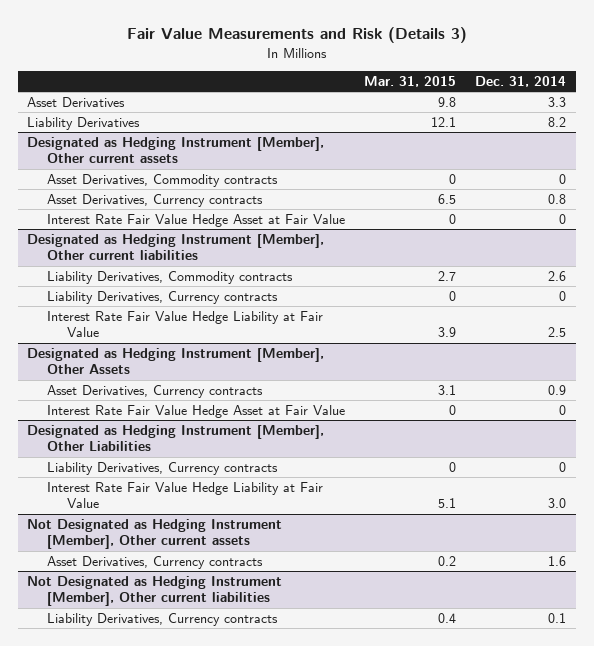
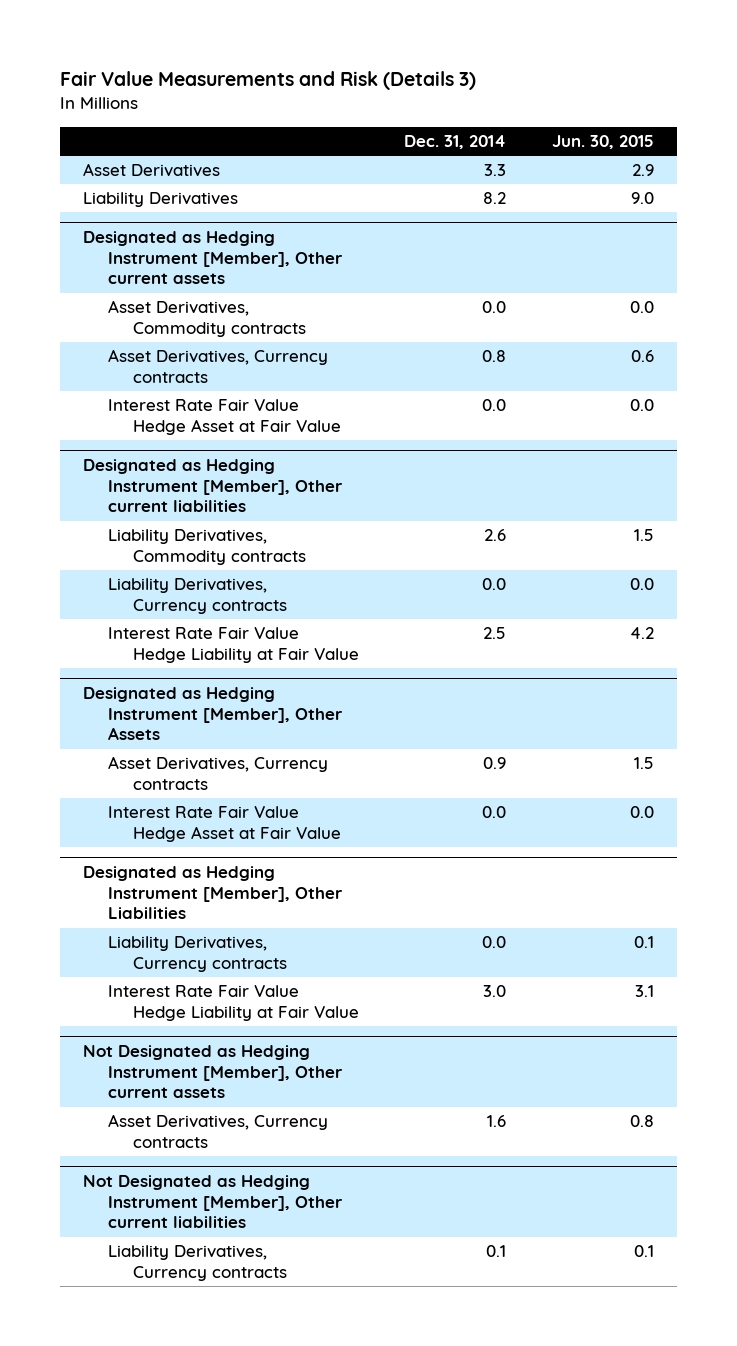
[364,76,457,88] Mar. 31, 2015 -> none
none -> [552,134,655,149] Jun. 30, 2015
[559,173,567,184] 0 -> [482,301,507,314] 0.0
[559,213,567,224] 0 -> [482,399,507,412] 0.0
[559,290,567,301] 0 -> [482,578,507,591] 0.0
[559,404,567,415] 0 -> [482,806,507,819] 0.0
[559,461,567,472] 0 -> [482,936,507,949] 0.0

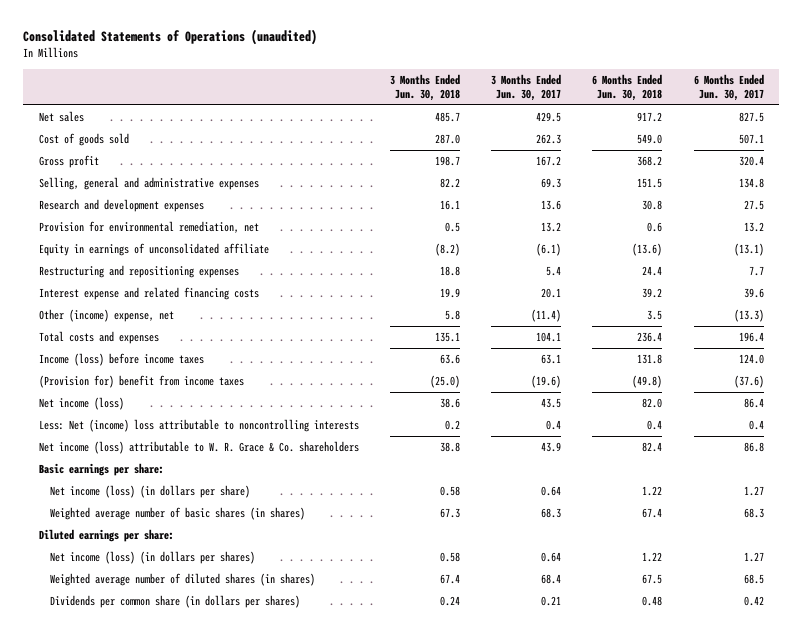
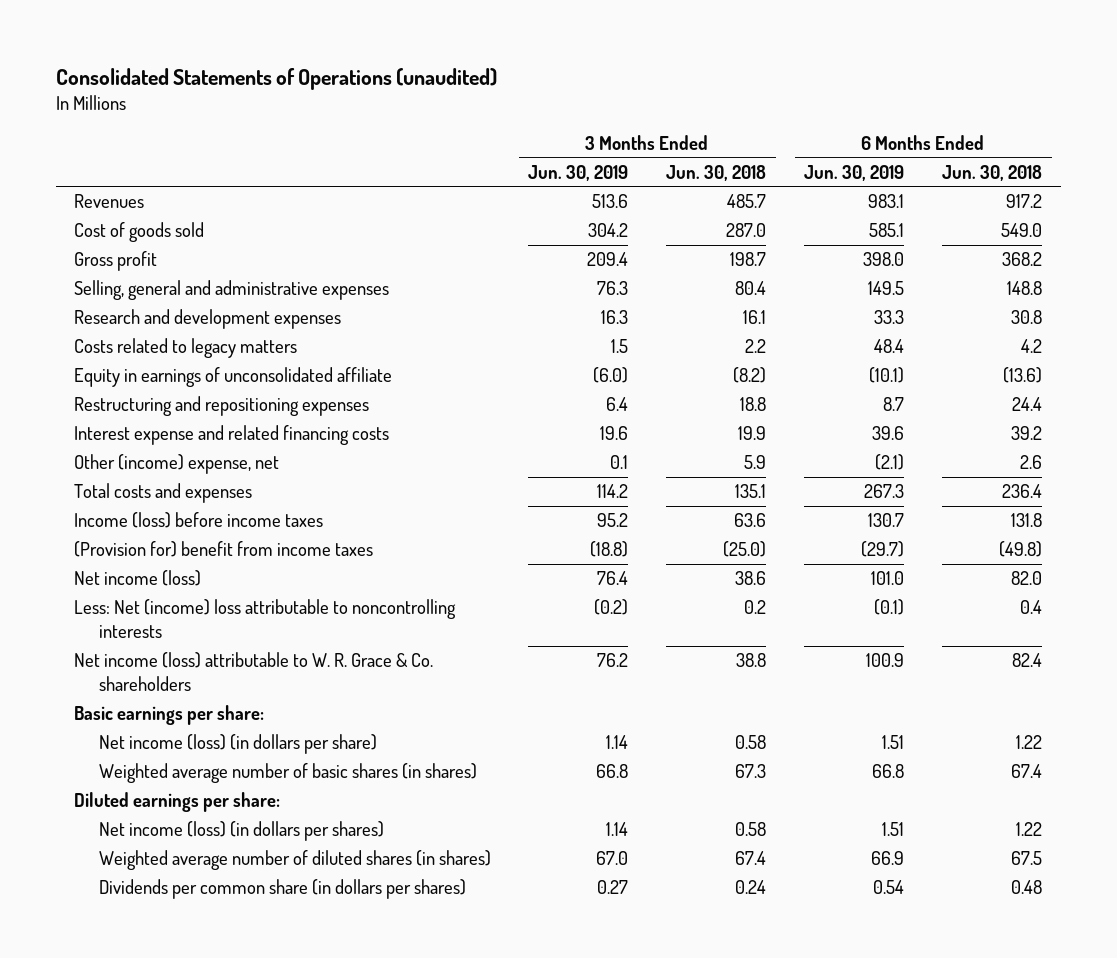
[491,73,562,101] 3 Months Ended Jun. 30, 2017 -> none
[693,73,764,101] 6 Months Ended Jun. 30, 2017 -> none
none -> [528,164,629,181] Jun. 30, 2019
none -> [804,164,905,181] Jun. 30, 2019
[38,110,84,122] Net sales -> [74,194,145,209] Revenues
[439,177,460,188] 82.2 -> [735,281,767,296] 80.4
[637,177,663,188] 151.5 -> [1007,281,1043,296] 148.8
[38,220,259,233] Provision for environmental remediation, net -> none
none -> [74,338,298,359] Costs related to legacy matters
[444,309,460,320] 5.8 -> [744,455,767,470] 5.9
[647,309,663,320] 3.5 -> [1020,455,1043,470] 2.6

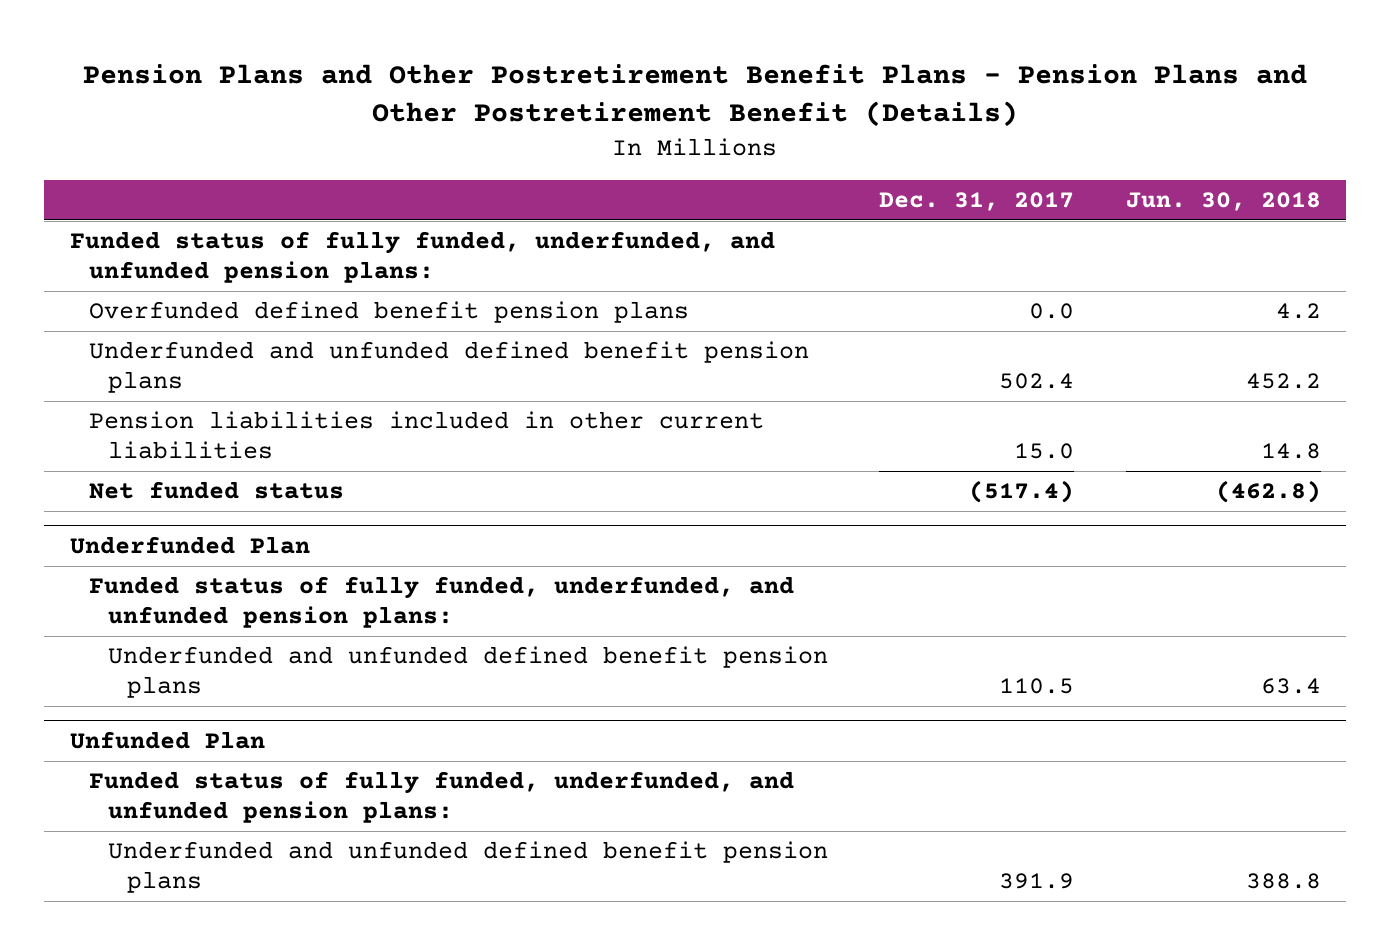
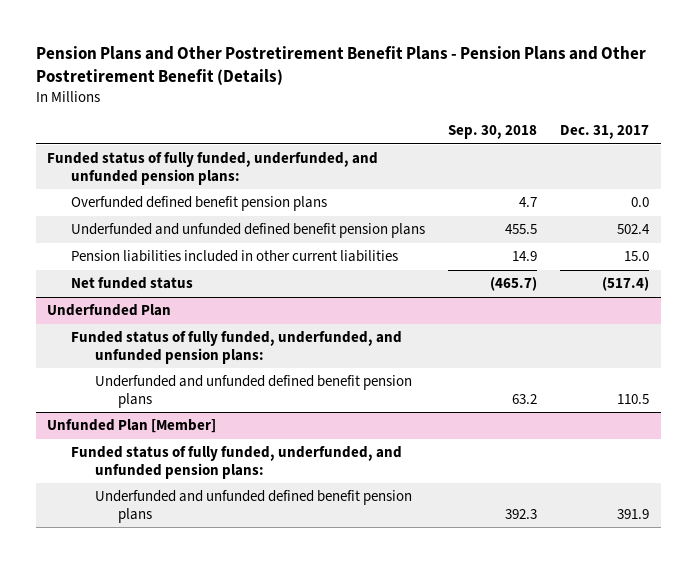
[1125,192,1321,212] Jun. 30, 2018 -> none
none -> [448,125,538,140] Sep. 30, 2018
[69,731,265,750] Unfunded Plan -> [47,419,217,434] Unfunded Plan [Member]

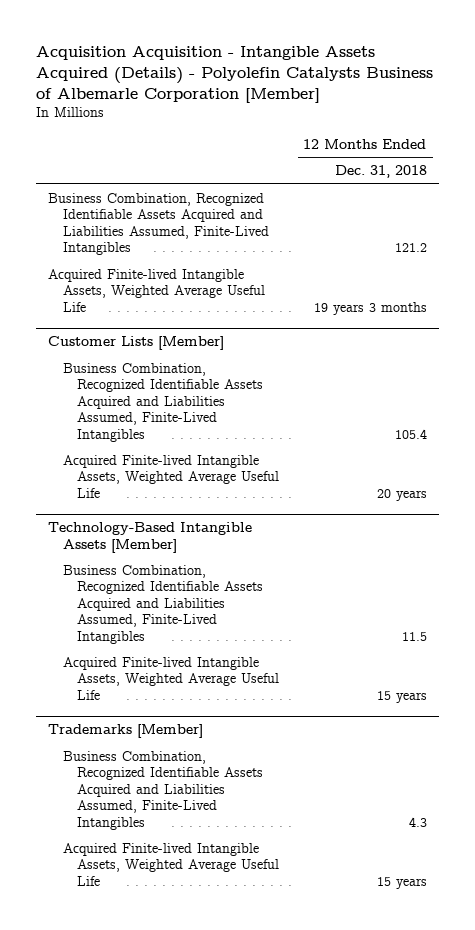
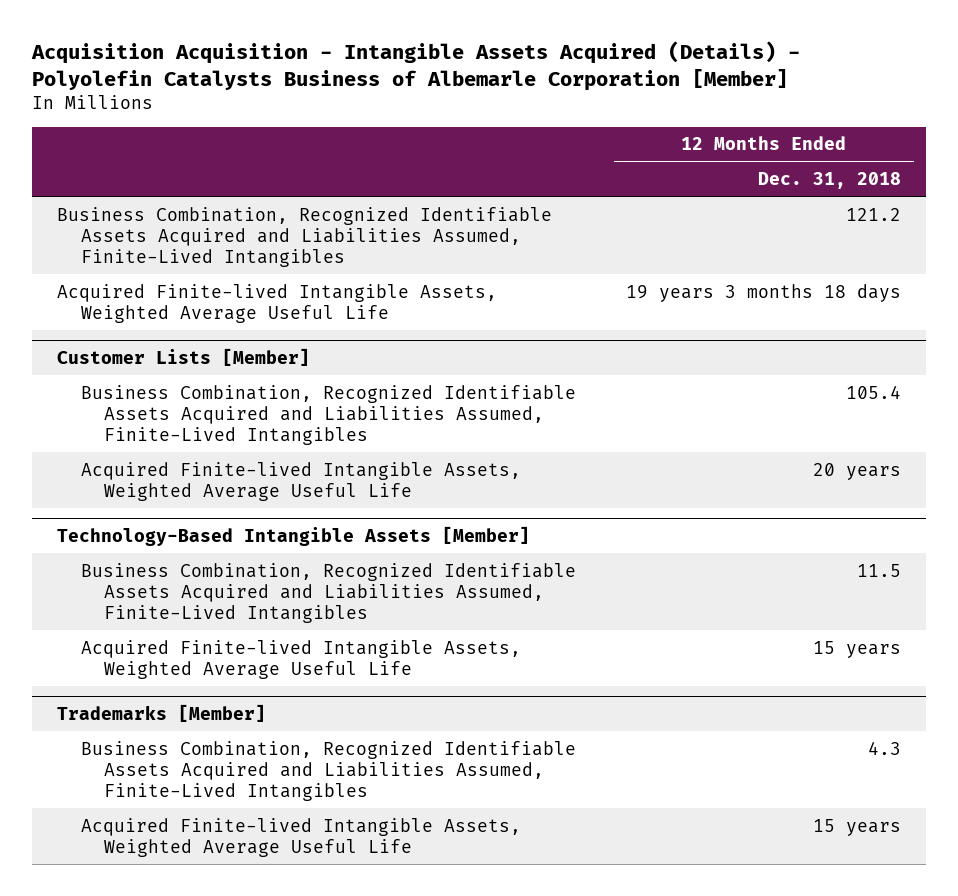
[313,301,427,315] 19 years 3 months -> [626,283,902,302] 19 years 3 months 18 days

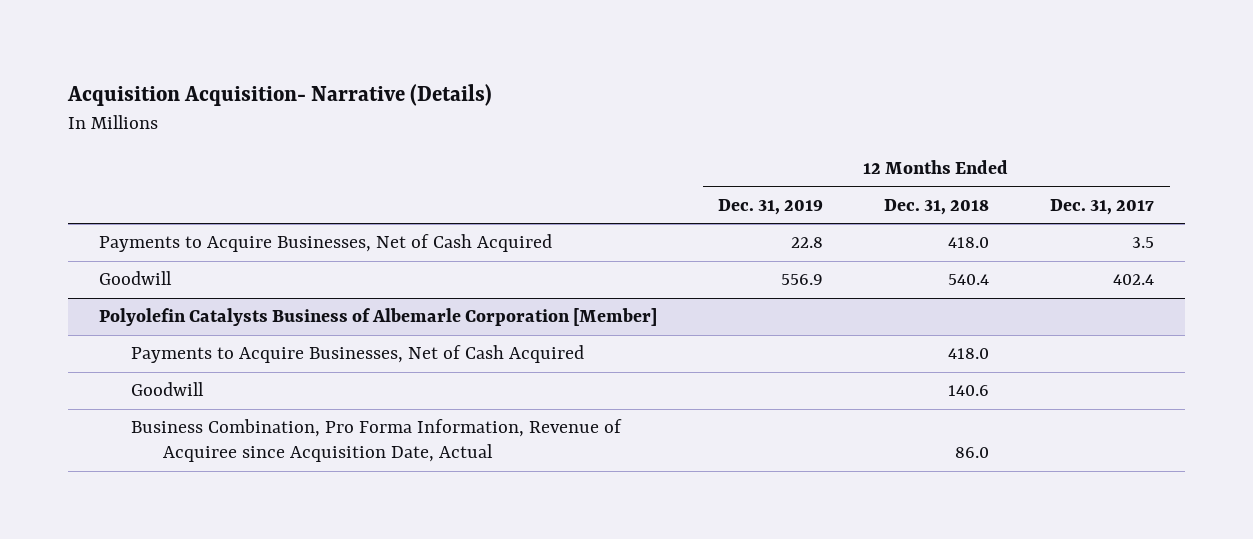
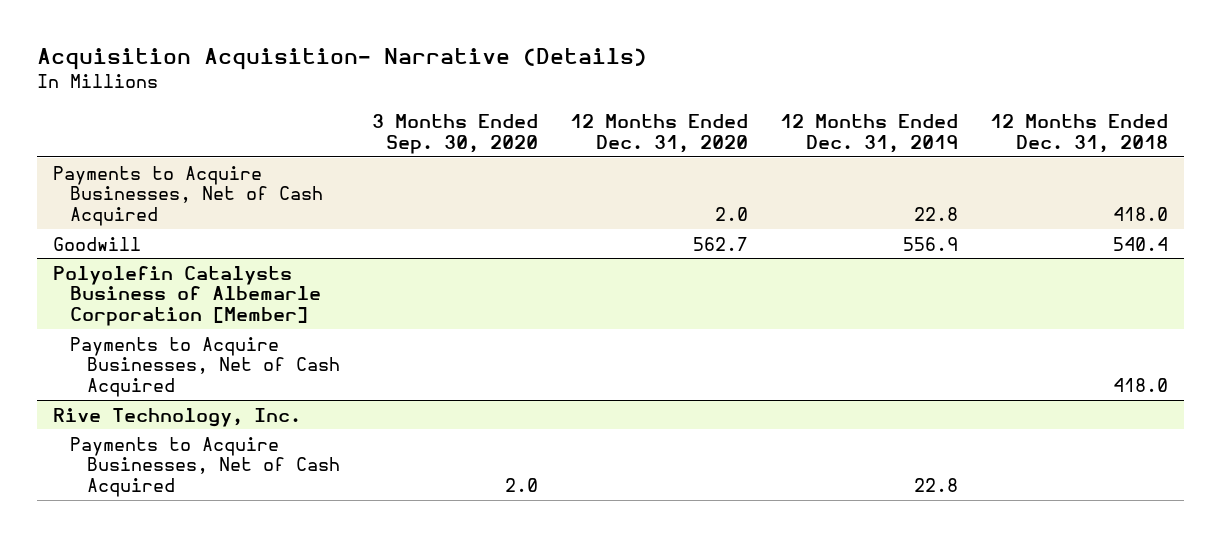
[1050,198,1155,215] Dec. 31, 2017 -> none
none -> [372,113,539,154] 3 Months Ended Sep. 30, 2020
none -> [570,113,749,153] 12 Months Ended Dec. 31, 2020
[130,382,204,397] Goodwill -> none
[130,419,622,463] Business Combination, Pro Forma Information, Revenue of Acquiree since Acquisition Date, Actual -> none
none -> [52,407,301,427] Rive Technology, Inc.
none -> [70,436,341,497] Payments to Acquire Businesses, Net of Cash Acquired

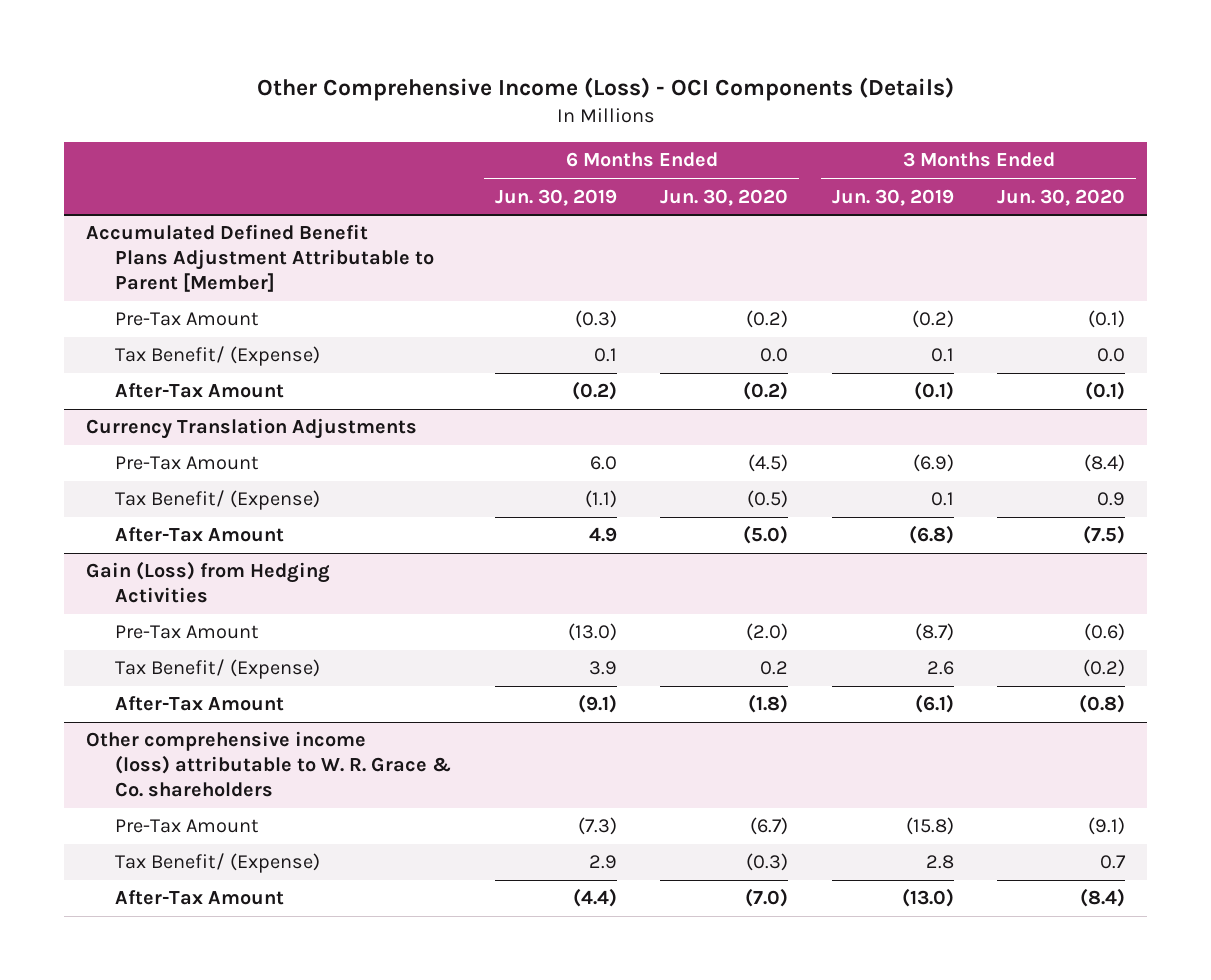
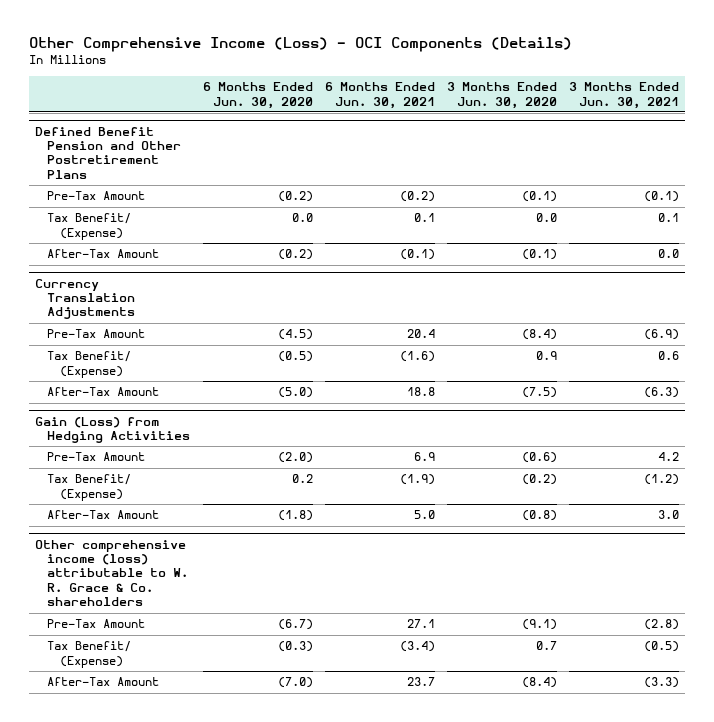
[494,188,617,206] Jun. 30, 2019 -> none
[831,188,954,206] Jun. 30, 2019 -> none
none -> [324,82,435,109] 6 Months Ended Jun. 30, 2021
none -> [568,82,679,109] 3 Months Ended Jun. 30, 2021
[85,224,435,293] Accumulated Defined Benefit Plans Adjustment Attributable to Parent [Member] -> [34,126,182,179] Defined Benefit Pension and Other Postretirement Plans

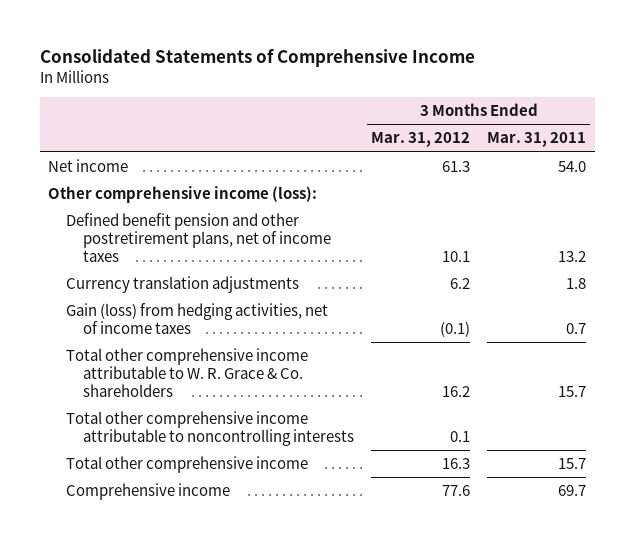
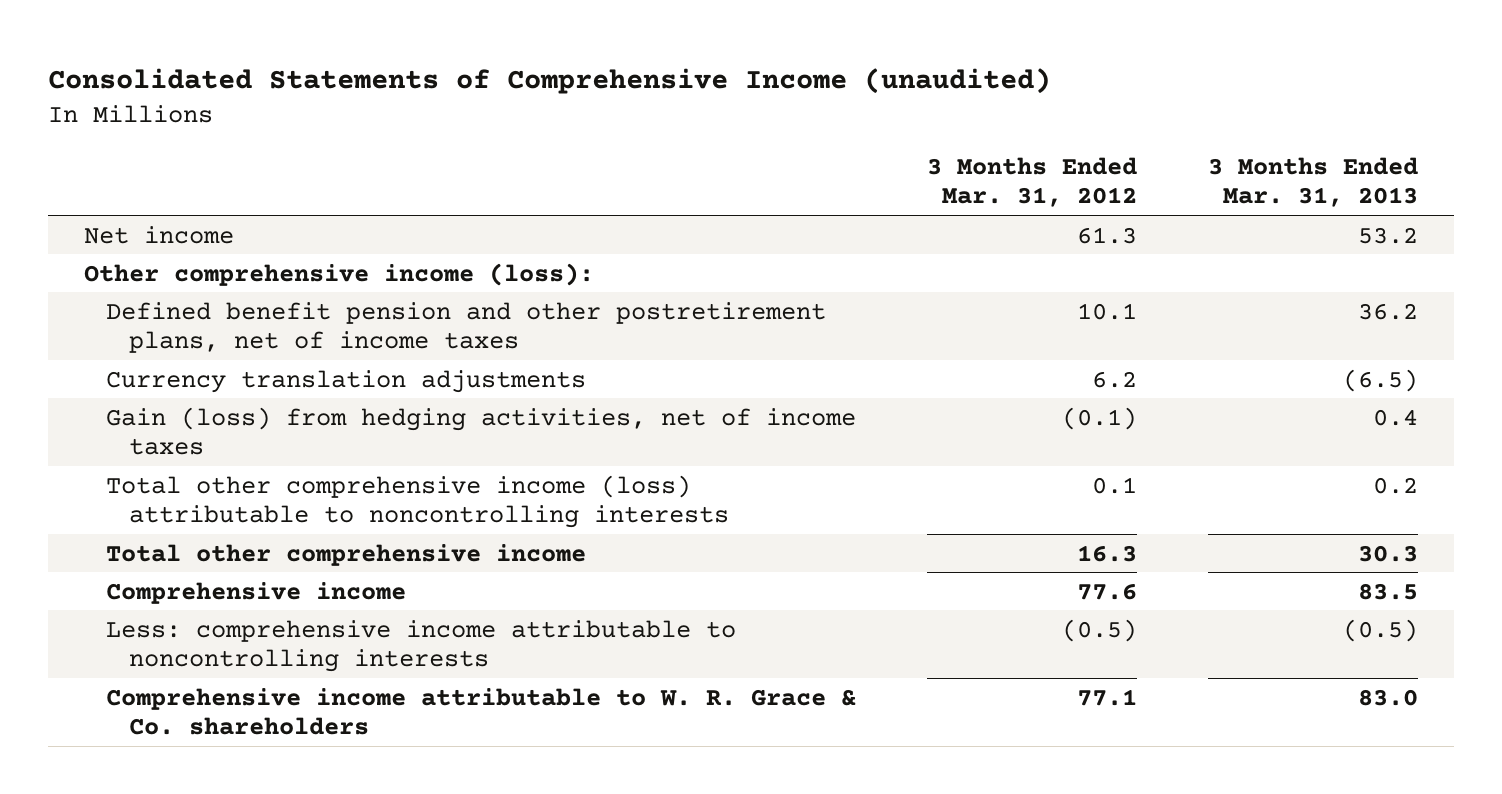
[39,48,475,67] Consolidated Statements of Comprehensive Income -> [48,67,1052,94] Consolidated Statements of Comprehensive Income (unaudited)
[487,132,587,148] Mar. 31, 2011 -> none
none -> [1208,156,1419,208] 3 Months Ended Mar. 31, 2013
[65,347,308,397] Total other comprehensive income attributable to W. R. Grace & Co. shareholders -> none
[65,410,355,446] Total other comprehensive income attributable to noncontrolling interests -> [106,474,730,529] Total other comprehensive income (loss) attributable to noncontrolling interests
none -> [106,619,737,673] Less: comprehensive income attributable to noncontrolling interests
none -> [106,687,857,736] Comprehensive income attributable to W. R. Grace & Co. shareholders

